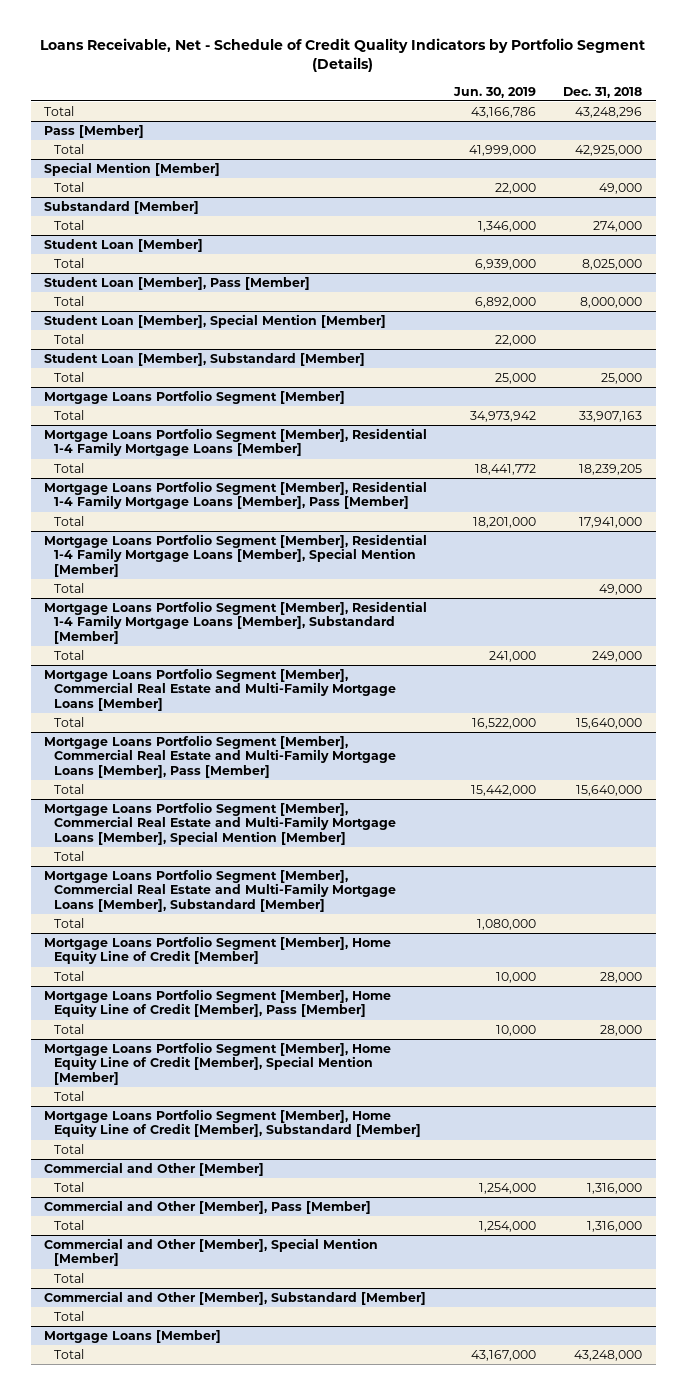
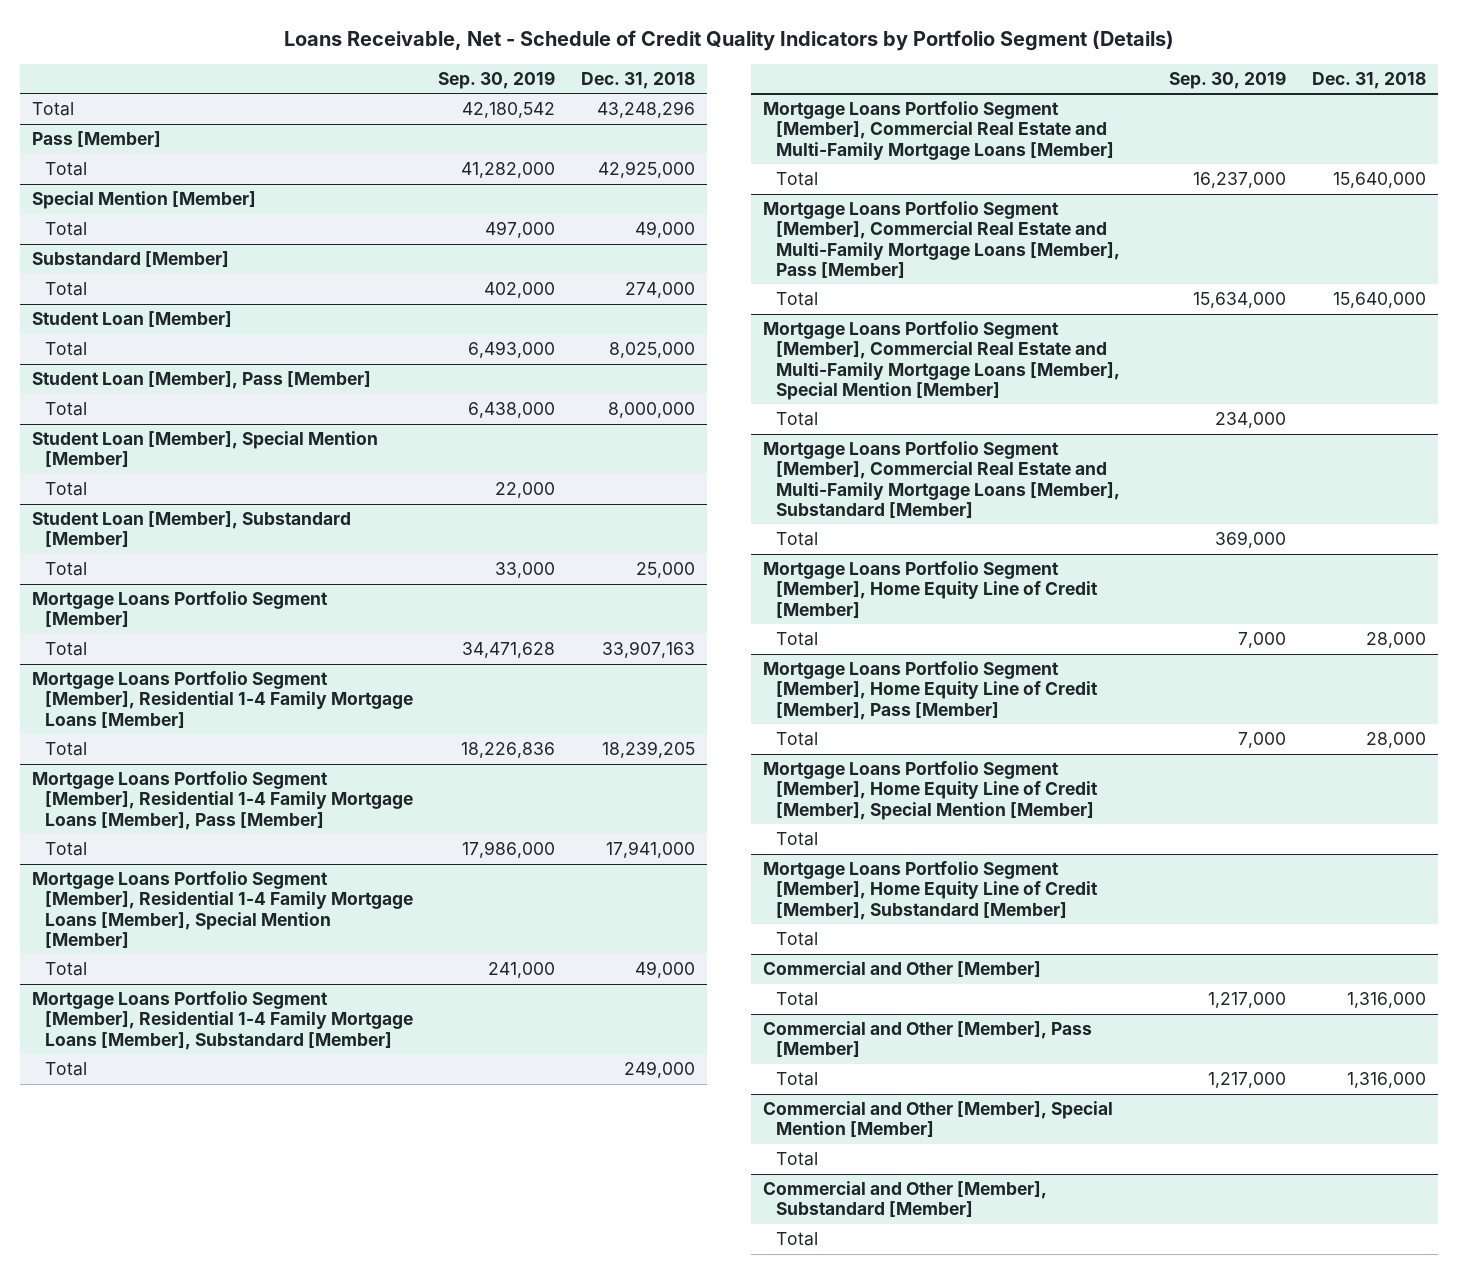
[453,86,537,98] Jun. 30, 2019 -> none
none -> [438,70,556,89] Sep. 30, 2019
[44,1329,222,1343] Mortgage Loans [Member] -> none
[53,1348,84,1359] Total -> none

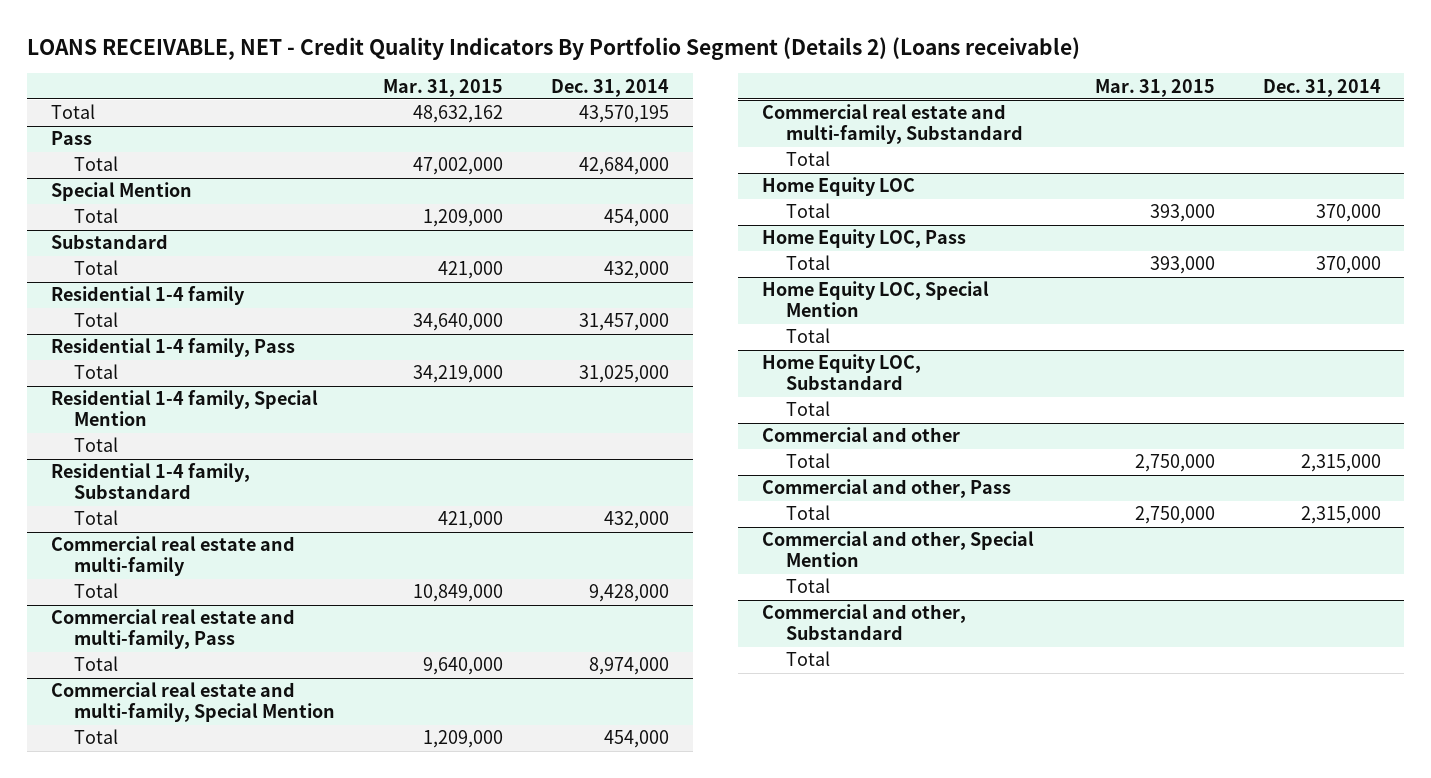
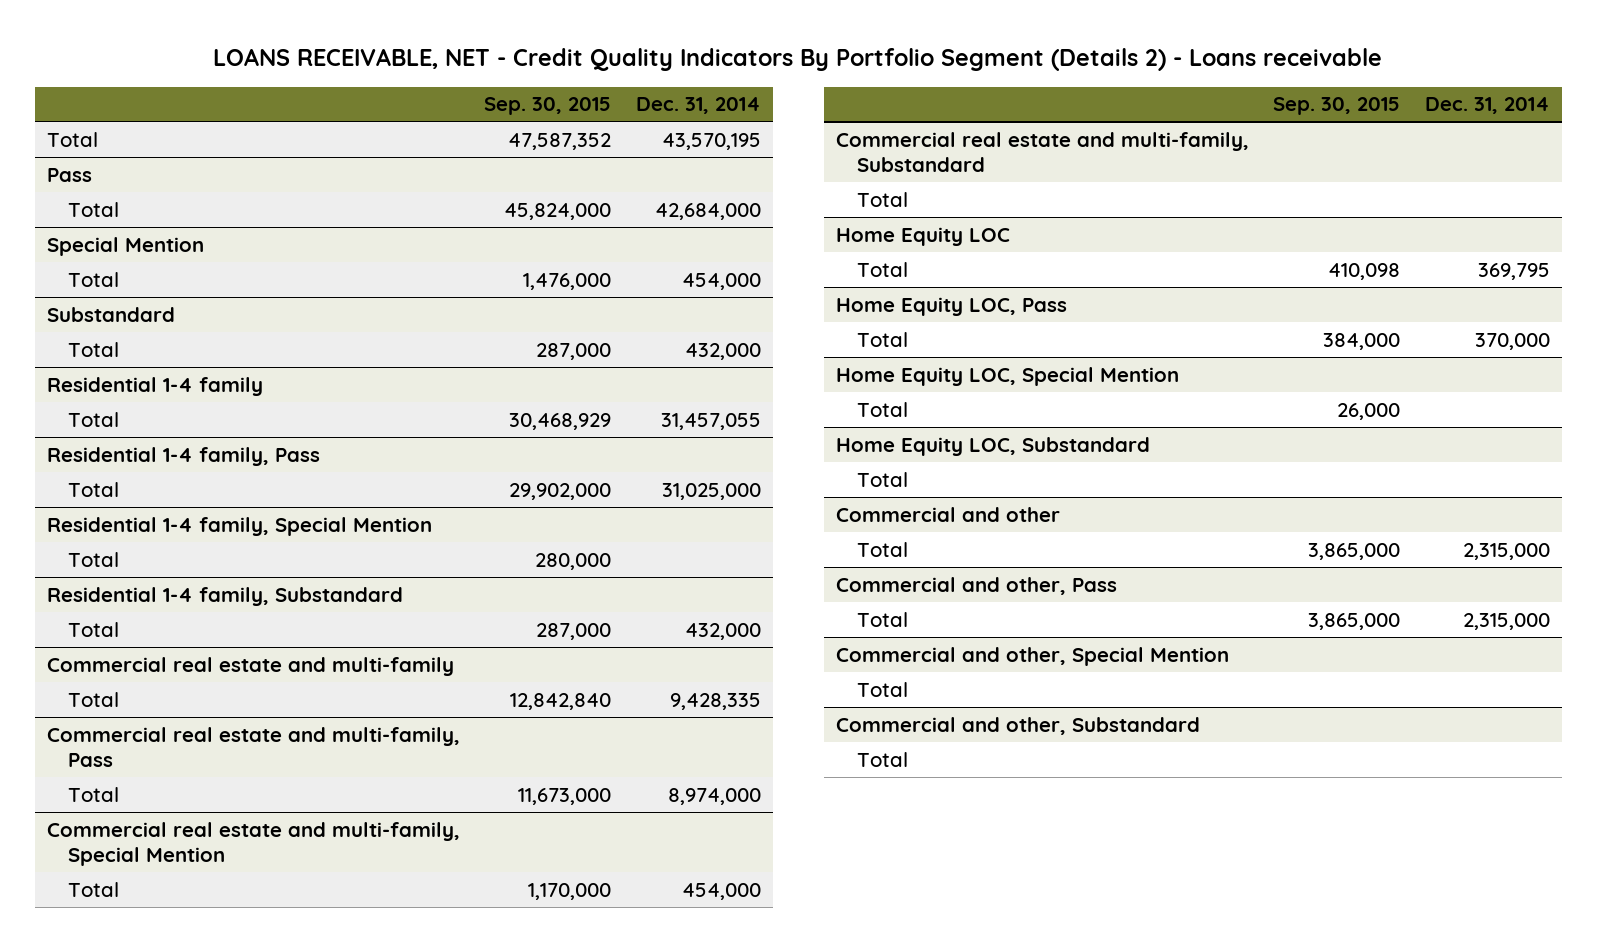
[26,36,1080,60] LOANS RECEIVABLE, NET - Credit Quality Indicators By Portfolio Segment (Details 2) (Loans receivable) -> [213,48,1383,72] LOANS RECEIVABLE, NET - Credit Quality Indicators By Portfolio Segment (Details 2) - Loans receivable
[383,78,504,97] Mar. 31, 2015 -> none
none -> [484,97,612,116] Sep. 30, 2015
[579,313,670,332] 31,457,000 -> [660,412,761,430] 31,457,055
[589,584,670,603] 9,428,000 -> [669,692,761,710] 9,428,335
[1315,204,1381,223] 370,000 -> [1477,262,1550,280] 369,795

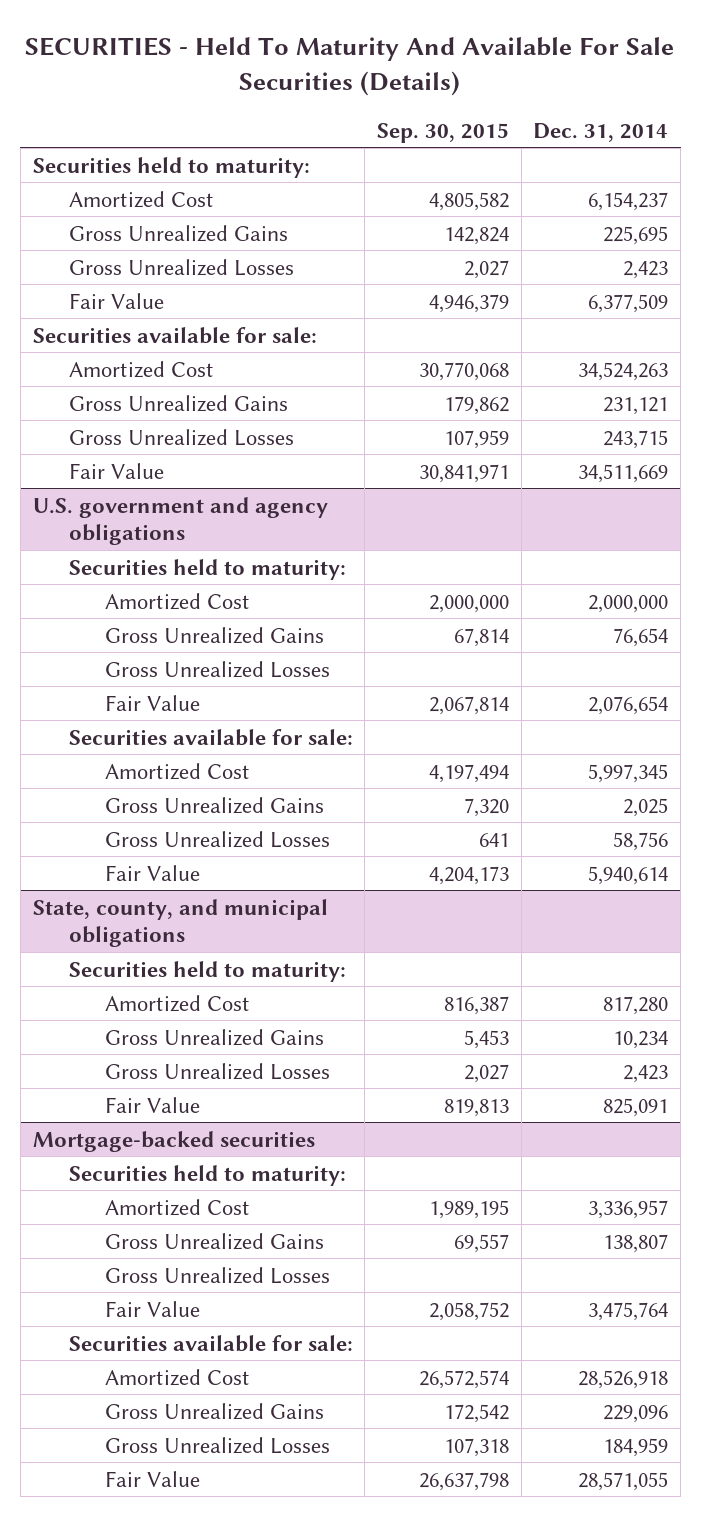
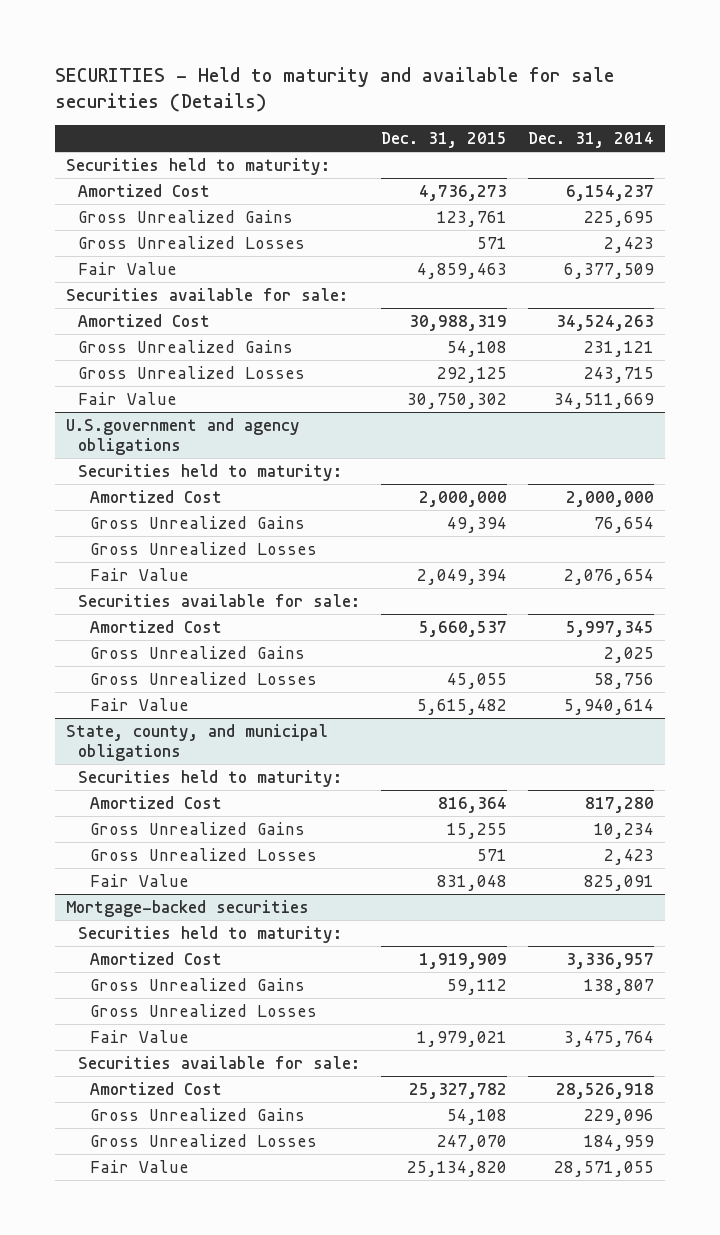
[25,37,675,97] SECURITIES - Held To Maturity And Available For Sale Securities (Details) -> [55,66,615,113] SECURITIES - Held to maturity and available for sale securities (Details)
[376,122,509,143] Sep. 30, 2015 -> none
none -> [381,132,508,149] Dec. 31, 2015
[32,496,328,546] U.S. government and agency obligations -> [65,417,300,456] U.S.government and agency obligations

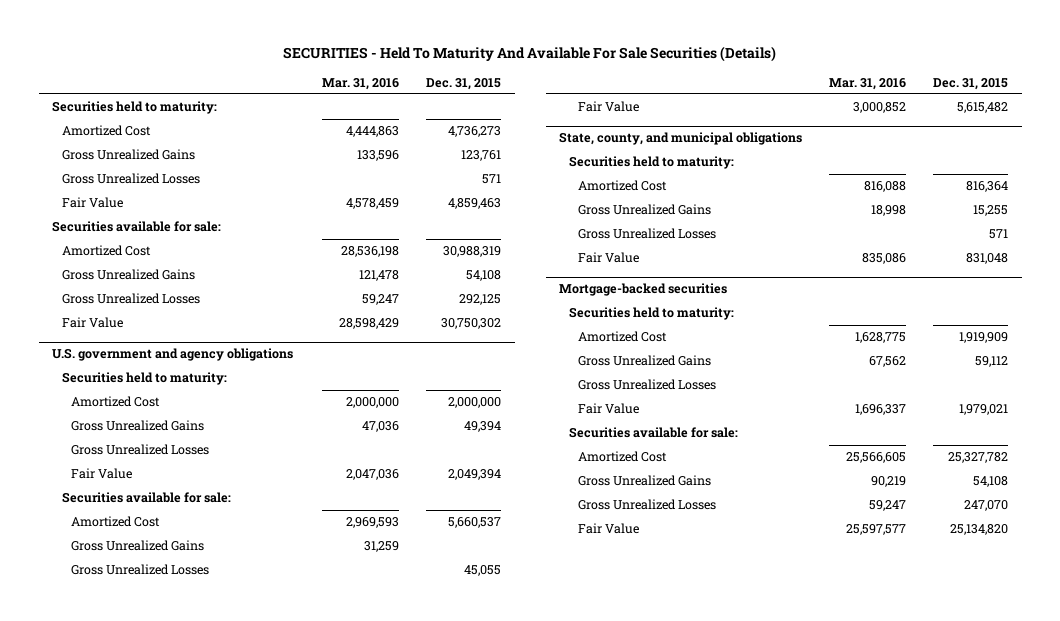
[55,66,615,113] SECURITIES - Held to maturity and available for sale securities (Details) -> [283,45,777,62] SECURITIES - Held To Maturity And Available For Sale Securities (Details)
[528,132,655,149] Dec. 31, 2014 -> none
none -> [322,77,400,90] Mar. 31, 2016
[65,417,300,456] U.S.government and agency obligations -> [52,348,294,362] U.S. government and agency obligations

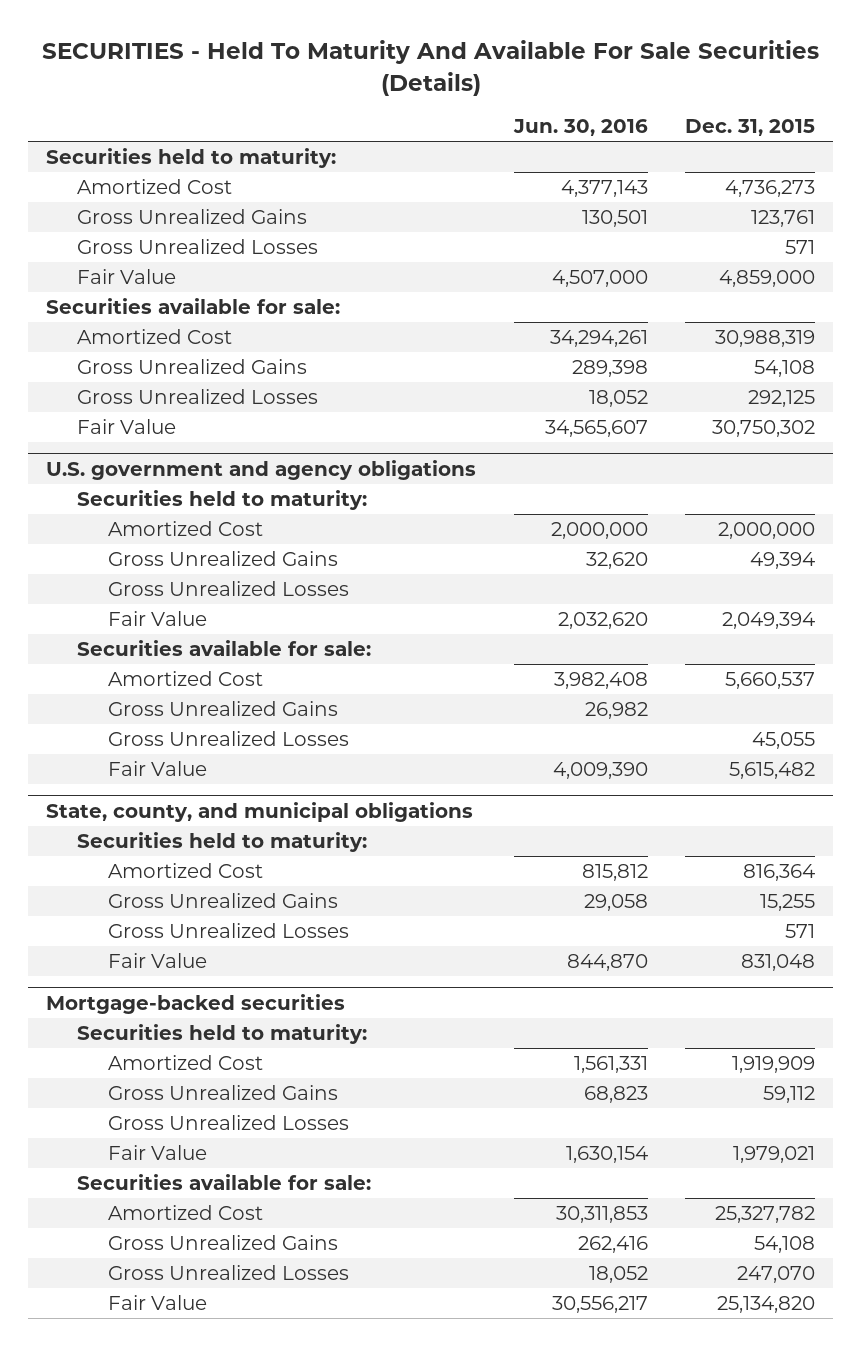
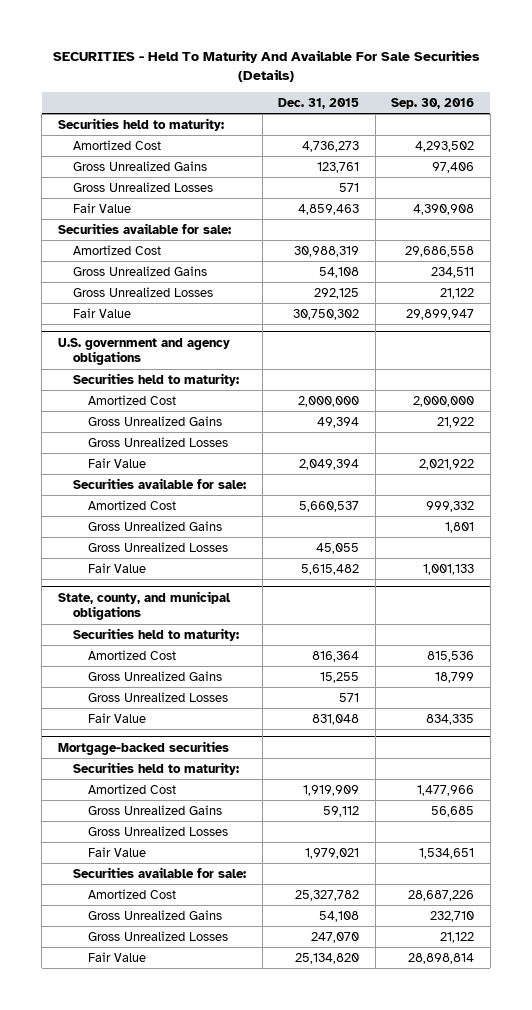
[512,118,648,136] Jun. 30, 2016 -> none
none -> [391,98,475,110] Sep. 30, 2016
[718,270,815,288] 4,859,000 -> [298,203,360,215] 4,859,463

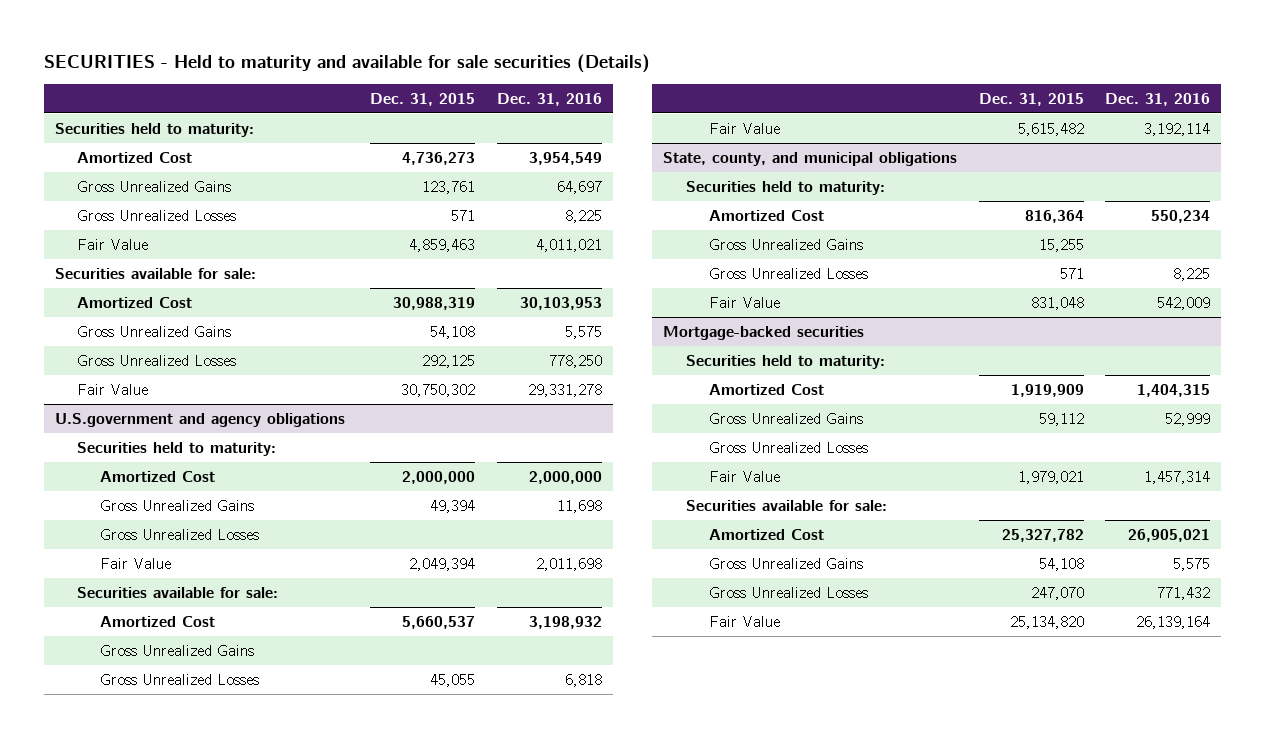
[52,49,480,83] SECURITIES - Held To Maturity And Available For Sale Securities (Details) -> [43,53,650,73] SECURITIES - Held to maturity and available for sale securities (Details)
[391,98,475,110] Sep. 30, 2016 -> none
none -> [497,92,603,106] Dec. 31, 2016
[57,337,230,366] U.S. government and agency obligations -> [54,413,345,428] U.S.government and agency obligations

